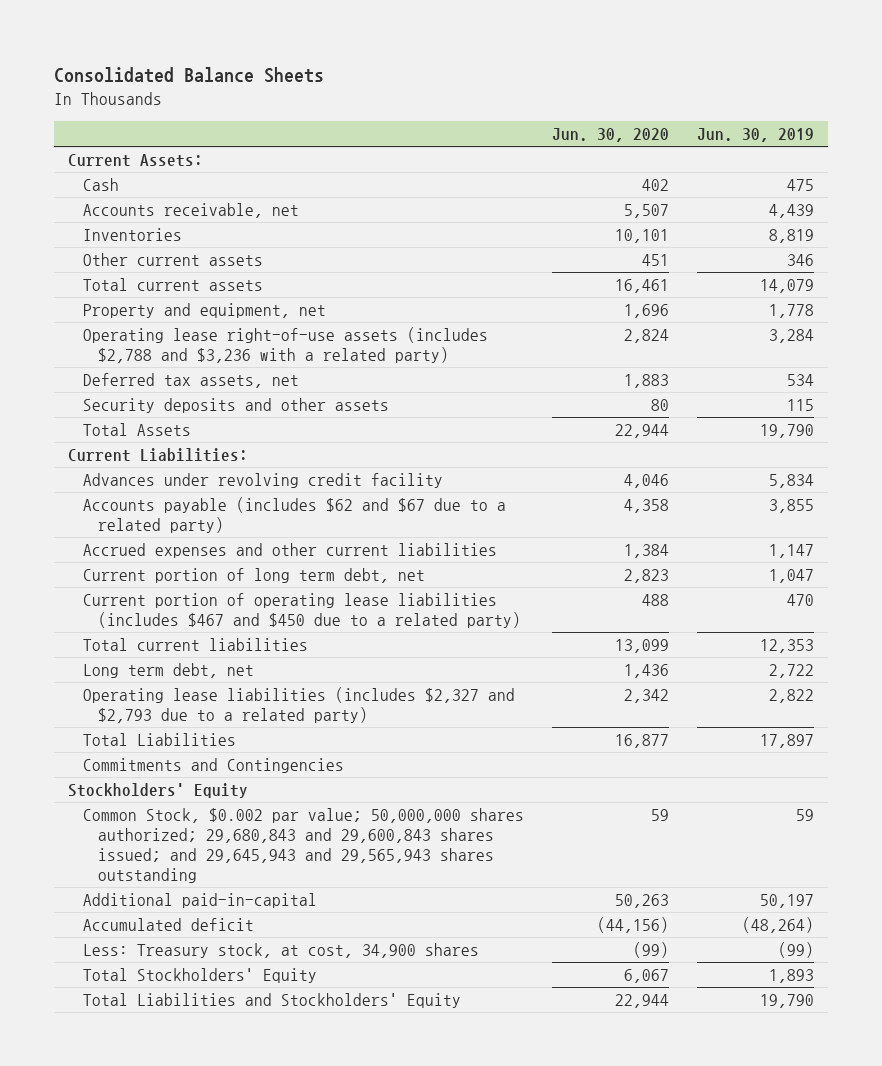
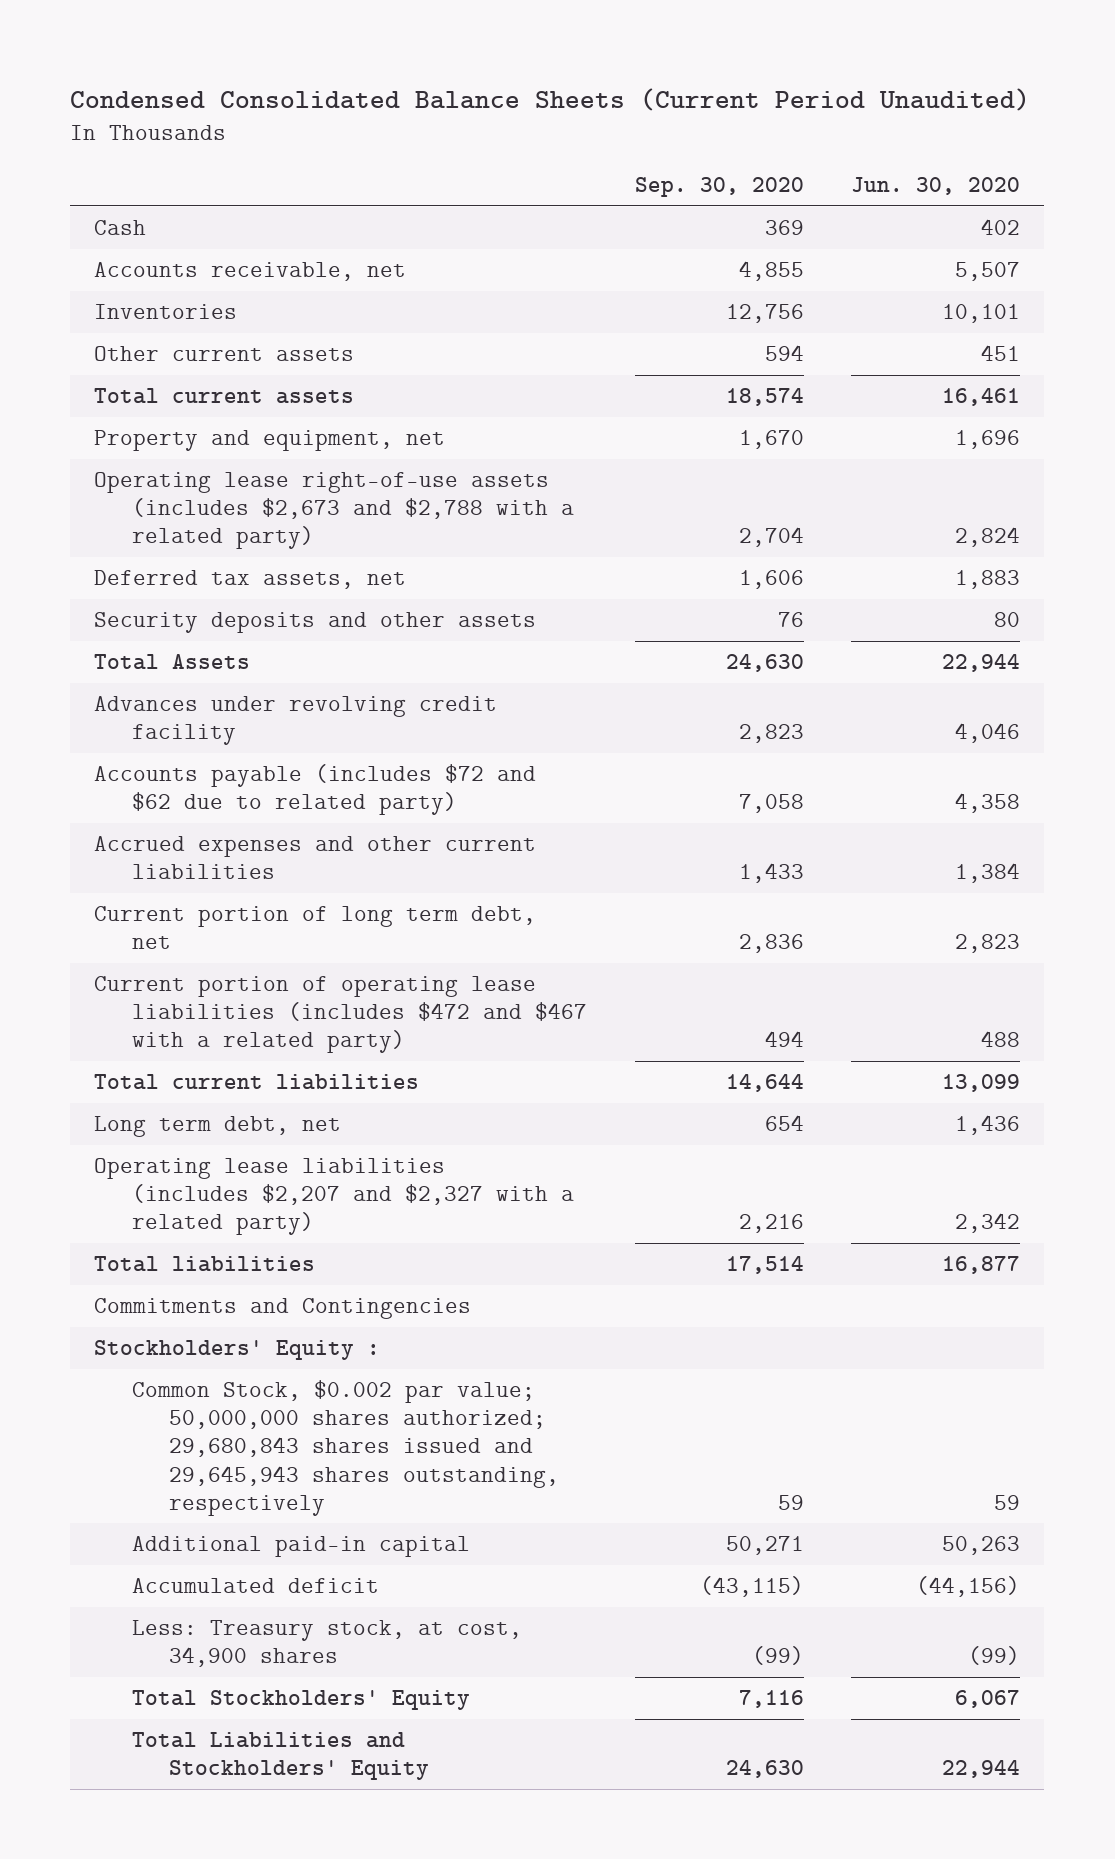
[54,66,325,83] Consolidated Balance Sheets -> [70,87,1031,111] Condensed Consolidated Balance Sheets (Current Period Unaudited)
[697,127,815,142] Jun. 30, 2019 -> none
none -> [634,177,804,198] Sep. 30, 2020
[68,154,204,168] Current Assets: -> none
[82,327,488,363] Operating lease right-of-use assets (includes $2,788 and $3,236 with a related party) -> [94,472,574,550] Operating lease right-of-use assets (includes $2,673 and $2,788 with a related party)
[68,448,249,463] Current Liabilities: -> none
[82,497,506,533] Accounts payable (includes $62 and $67 due to a related party) -> [94,764,537,816] Accounts payable (includes $72 and $62 due to related party)
[82,593,521,628] Current portion of operating lease liabilities (includes $467 and $450 due to a related party) -> [94,976,587,1054] Current portion of operating lease liabilities (includes $472 and $467 with a related party)
[82,687,515,723] Operating lease liabilities (includes $2,327 and $2,793 due to a related party) -> [94,1158,574,1236] Operating lease liabilities (includes $2,207 and $2,327 with a related party)
[82,733,236,747] Total Liabilities -> [94,1256,316,1273] Total liabilities
[68,783,249,799] Stockholders' Equity -> [94,1340,381,1361] Stockholders' Equity :
[82,808,524,883] Common Stock, $0.002 par value; 50,000,000 shares authorized; 29,680,843 and 29,600,843 shares issued; and 29,645,943 and 29,565,943 shares outstanding -> [131,1380,559,1516] Common Stock, $0.002 par value; 50,000,000 shares authorized; 29,680,843 shares issued and 29,645,943 shares outstanding, respectively
[82,893,317,909] Additional paid-in-capital -> [131,1536,470,1558] Additional paid-in capital

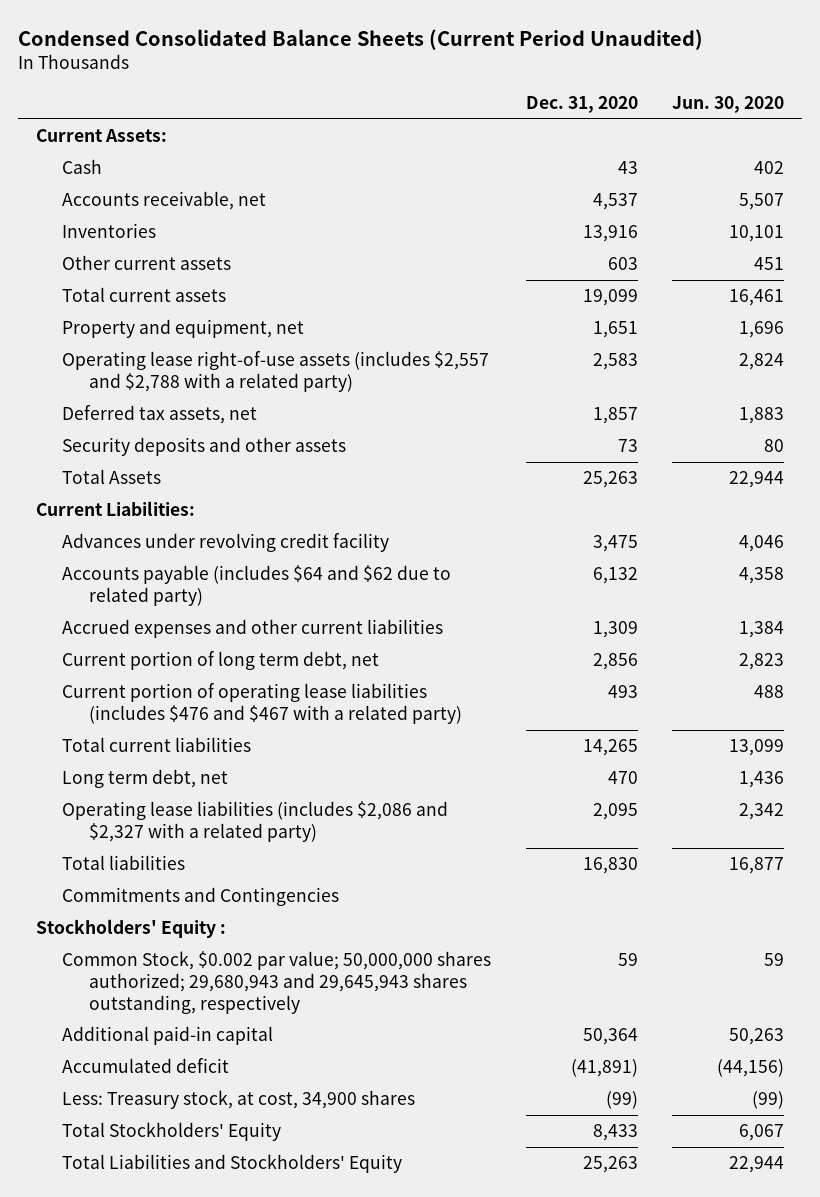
[634,177,804,198] Sep. 30, 2020 -> none
none -> [525,96,638,114] Dec. 31, 2020
none -> [35,129,167,143] Current Assets:
[94,472,574,550] Operating lease right-of-use assets (includes $2,673 and $2,788 with a related party) -> [62,351,490,393] Operating lease right-of-use assets (includes $2,557 and $2,788 with a related party)
none -> [35,501,195,517] Current Liabilities:
[94,764,537,816] Accounts payable (includes $72 and $62 due to related party) -> [62,565,452,607] Accounts payable (includes $64 and $62 due to related party)
[94,976,587,1054] Current portion of operating lease liabilities (includes $472 and $467 with a related party) -> [62,683,462,725] Current portion of operating lease liabilities (includes $476 and $467 with a related party)
[94,1158,574,1236] Operating lease liabilities (includes $2,207 and $2,327 with a related party) -> [62,801,449,843] Operating lease liabilities (includes $2,086 and $2,327 with a related party)
[131,1380,559,1516] Common Stock, $0.002 par value; 50,000,000 shares authorized; 29,680,843 shares issued and 29,645,943 shares outstanding, respectively -> [62,951,492,1014] Common Stock, $0.002 par value; 50,000,000 shares authorized; 29,680,943 and 29,645,943 shares outstanding, respectively

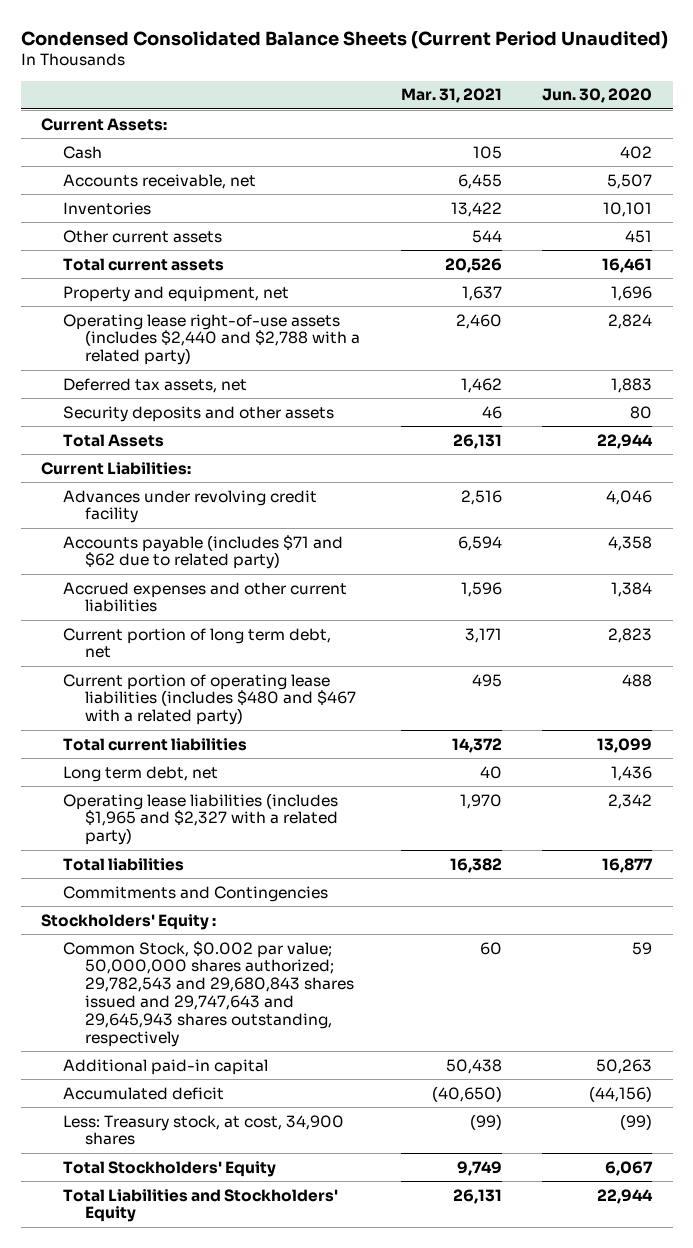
[525,96,638,114] Dec. 31, 2020 -> none
none -> [400,88,502,104] Mar. 31, 2021
[62,351,490,393] Operating lease right-of-use assets (includes $2,557 and $2,788 with a related party) -> [62,313,360,366] Operating lease right-of-use assets (includes $2,440 and $2,788 with a related party)
[62,565,452,607] Accounts payable (includes $64 and $62 due to related party) -> [62,534,343,570] Accounts payable (includes $71 and $62 due to related party)
[62,683,462,725] Current portion of operating lease liabilities (includes $476 and $467 with a related party) -> [62,673,356,726] Current portion of operating lease liabilities (includes $480 and $467 with a related party)
[62,801,449,843] Operating lease liabilities (includes $2,086 and $2,327 with a related party) -> [62,792,338,846] Operating lease liabilities (includes $1,965 and $2,327 with a related party)
[62,951,492,1014] Common Stock, $0.002 par value; 50,000,000 shares authorized; 29,680,943 and 29,645,943 shares outstanding, respectively -> [62,940,354,1048] Common Stock, $0.002 par value; 50,000,000 shares authorized; 29,782,543 and 29,680,843 shares issued and 29,747,643 and 29,645,943 shares outstanding, respectively

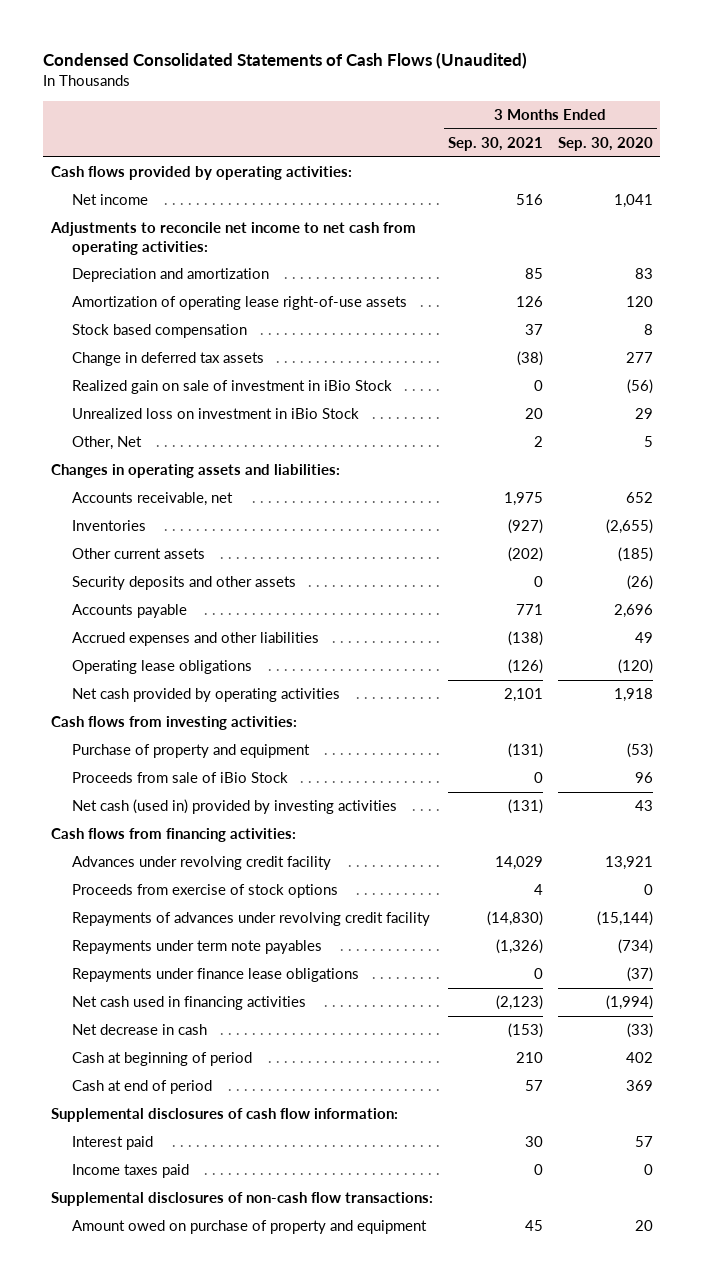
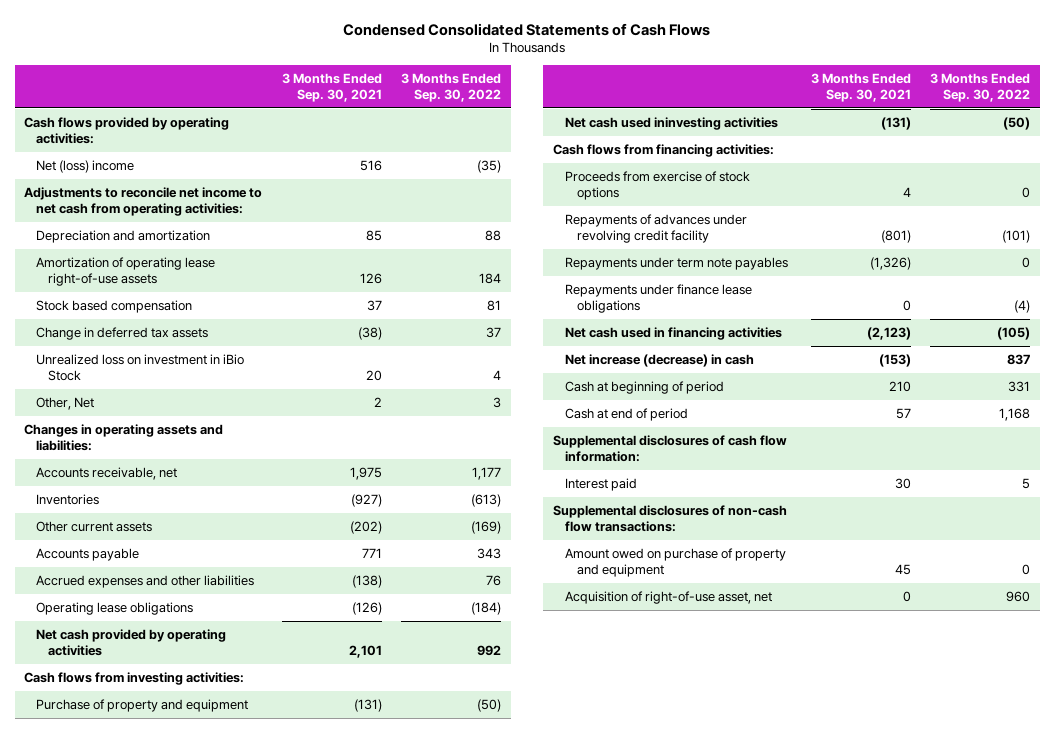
[42,51,527,69] Condensed Consolidated Statements of Cash Flows (Unaudited) -> [343,22,711,36] Condensed Consolidated Statements of Cash Flows
[557,136,653,151] Sep. 30, 2020 -> none
none -> [401,72,502,103] 3 Months Ended Sep. 30, 2022
[71,194,148,206] Net income -> [36,159,135,173] Net (loss) income
[71,380,392,395] Realized gain on sale of investment in iBio Stock -> none
[71,576,296,591] Security deposits and other assets -> none
[71,772,288,784] Proceeds from sale of iBio Stock -> none
[71,799,397,815] Net cash (used in) provided by investing activities -> [565,116,779,130] Net cash used ininvesting activities
[71,856,331,871] Advances under revolving credit facility -> none
[486,911,543,927] (14,830) -> [880,230,911,244] (801)
[71,1024,207,1036] Net decrease in cash -> [565,353,755,367] Net increase (decrease) in cash
[71,1164,189,1179] Income taxes paid -> none
none -> [565,590,773,604] Acquisition of right-of-use asset, net

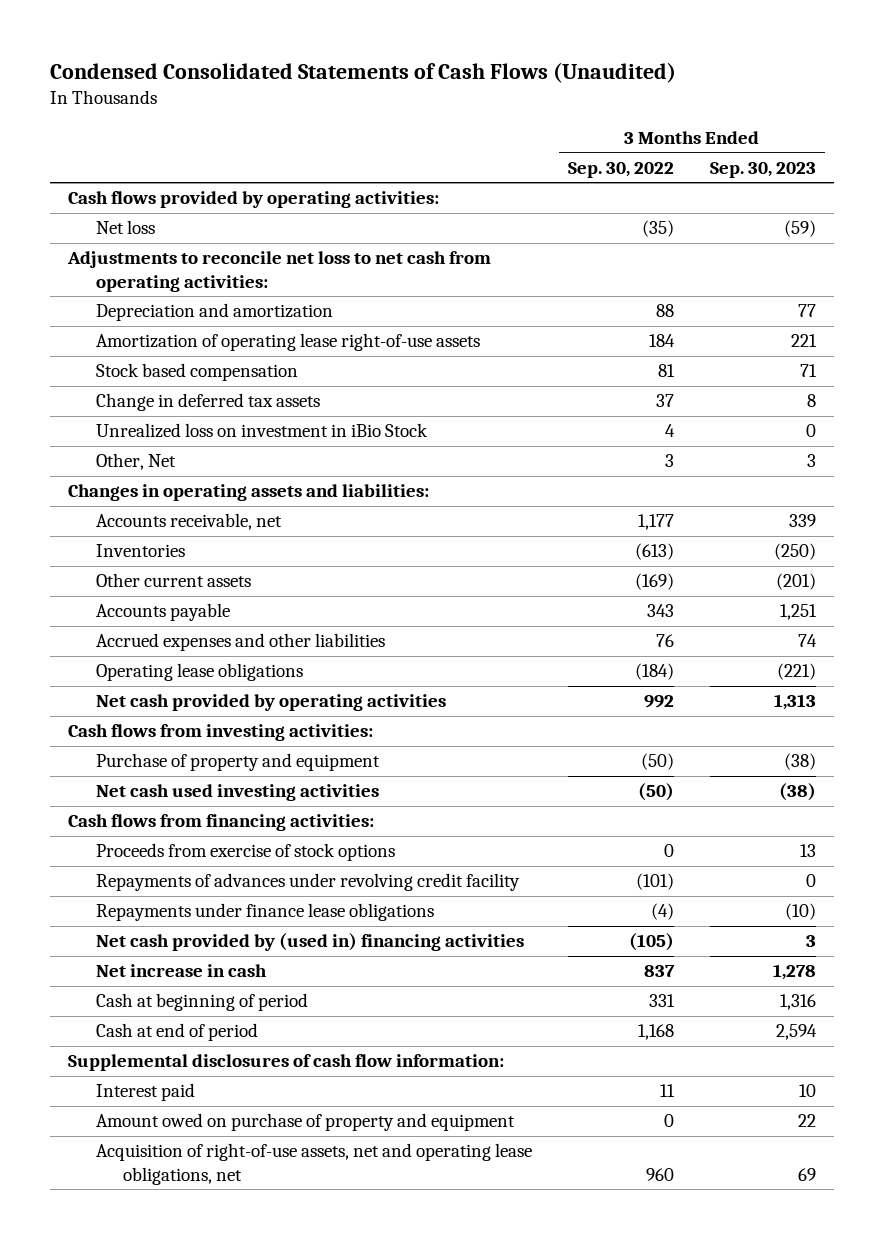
[343,22,711,36] Condensed Consolidated Statements of Cash Flows -> [50,62,677,84] Condensed Consolidated Statements of Cash Flows (Unaudited)
[281,72,382,103] 3 Months Ended Sep. 30, 2021 -> none
none -> [709,161,816,178] Sep. 30, 2023
[36,159,135,173] Net (loss) income -> [95,220,155,235] Net loss
[24,186,263,217] Adjustments to reconcile net income to net cash from operating activities: -> [67,251,492,292] Adjustments to reconcile net loss to net cash from operating activities:
[565,116,779,130] Net cash used ininvesting activities -> [95,784,379,802] Net cash used investing activities
[565,256,789,270] Repayments under term note payables -> none
[565,326,783,340] Net cash used in financing activities -> [95,933,524,952] Net cash provided by (used in) financing activities
[565,353,755,367] Net increase (decrease) in cash -> [95,964,267,978] Net increase in cash
[553,504,788,533] Supplemental disclosures of non-cash flow transactions: -> none
[1022,477,1031,489] 5 -> [659,1084,675,1098] 11
[565,590,773,604] Acquisition of right-of-use asset, net -> [95,1143,532,1185] Acquisition of right-of-use assets, net and operating lease obligations, net

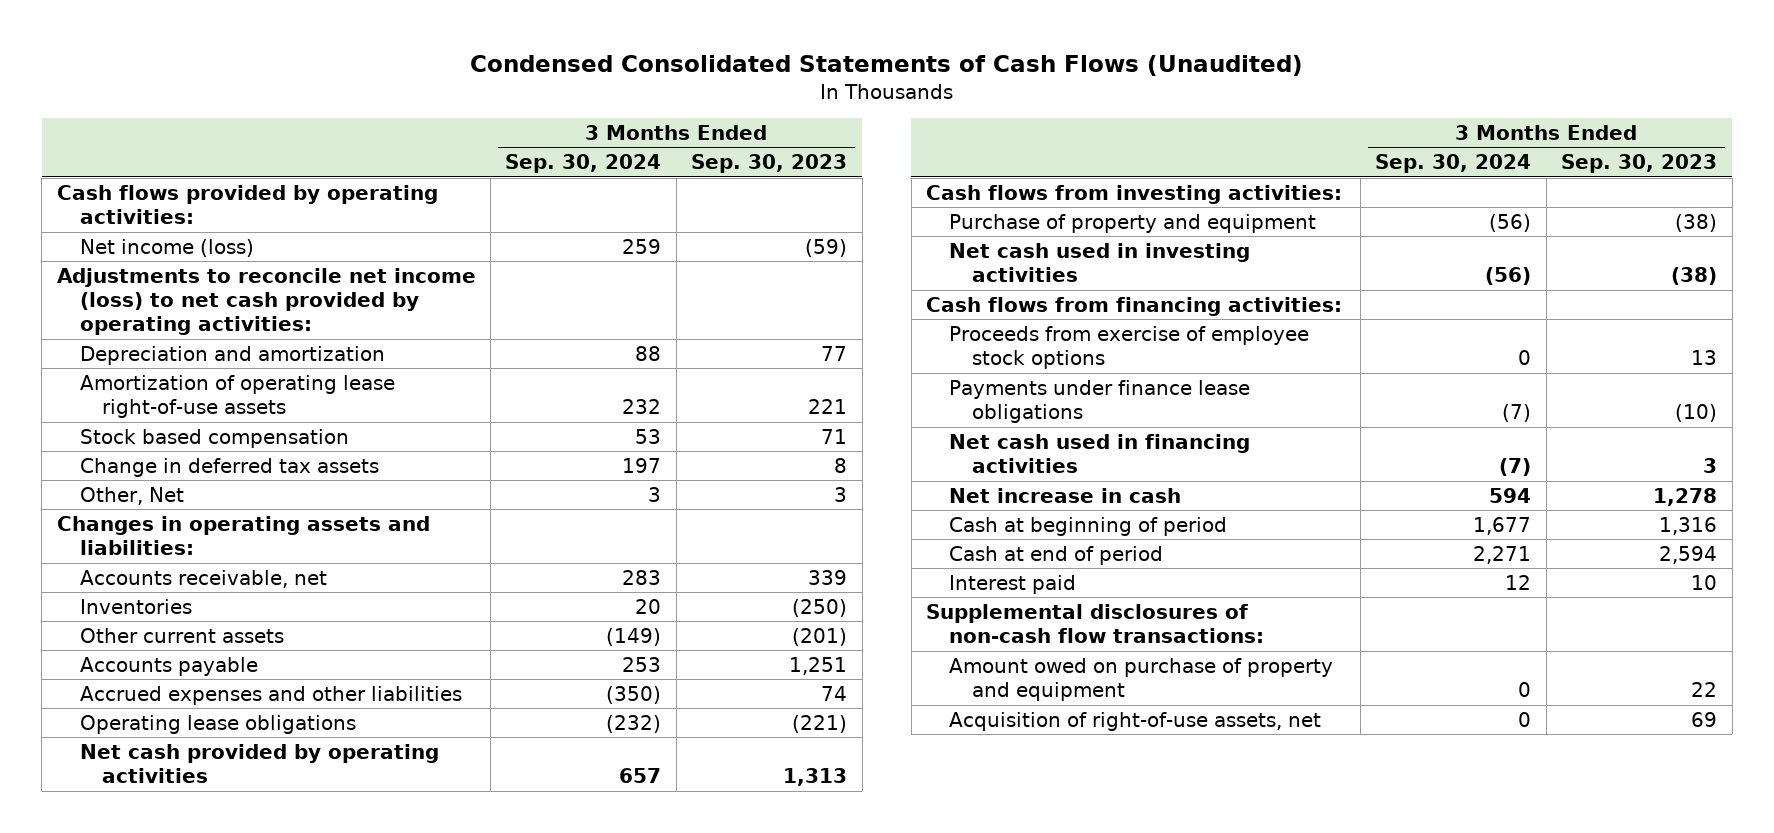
[567,161,674,178] Sep. 30, 2022 -> none
none -> [505,154,662,174] Sep. 30, 2024
[95,220,155,235] Net loss -> [79,238,254,257] Net income (loss)
[67,251,492,292] Adjustments to reconcile net loss to net cash from operating activities: -> [56,267,476,336] Adjustments to reconcile net income (loss) to net cash provided by operating activities:
[95,423,428,439] Unrealized loss on investment in iBio Stock -> none
[95,784,379,802] Net cash used investing activities -> [949,242,1251,283] Net cash used in investing activities
[95,873,520,892] Repayments of advances under revolving credit facility -> none
[95,843,395,862] Proceeds from exercise of stock options -> [949,325,1310,370] Proceeds from exercise of employee stock options
[95,903,434,922] Repayments under finance lease obligations -> [949,379,1251,424] Payments under finance lease obligations
[95,933,524,952] Net cash provided by (used in) financing activities -> [949,433,1251,474] Net cash used in financing activities
[68,1054,505,1072] Supplemental disclosures of cash flow information: -> none
none -> [926,603,1265,644] Supplemental disclosures of non-cash flow transactions:
[95,1143,532,1185] Acquisition of right-of-use assets, net and operating lease obligations, net -> [949,711,1322,731] Acquisition of right-of-use assets, net

